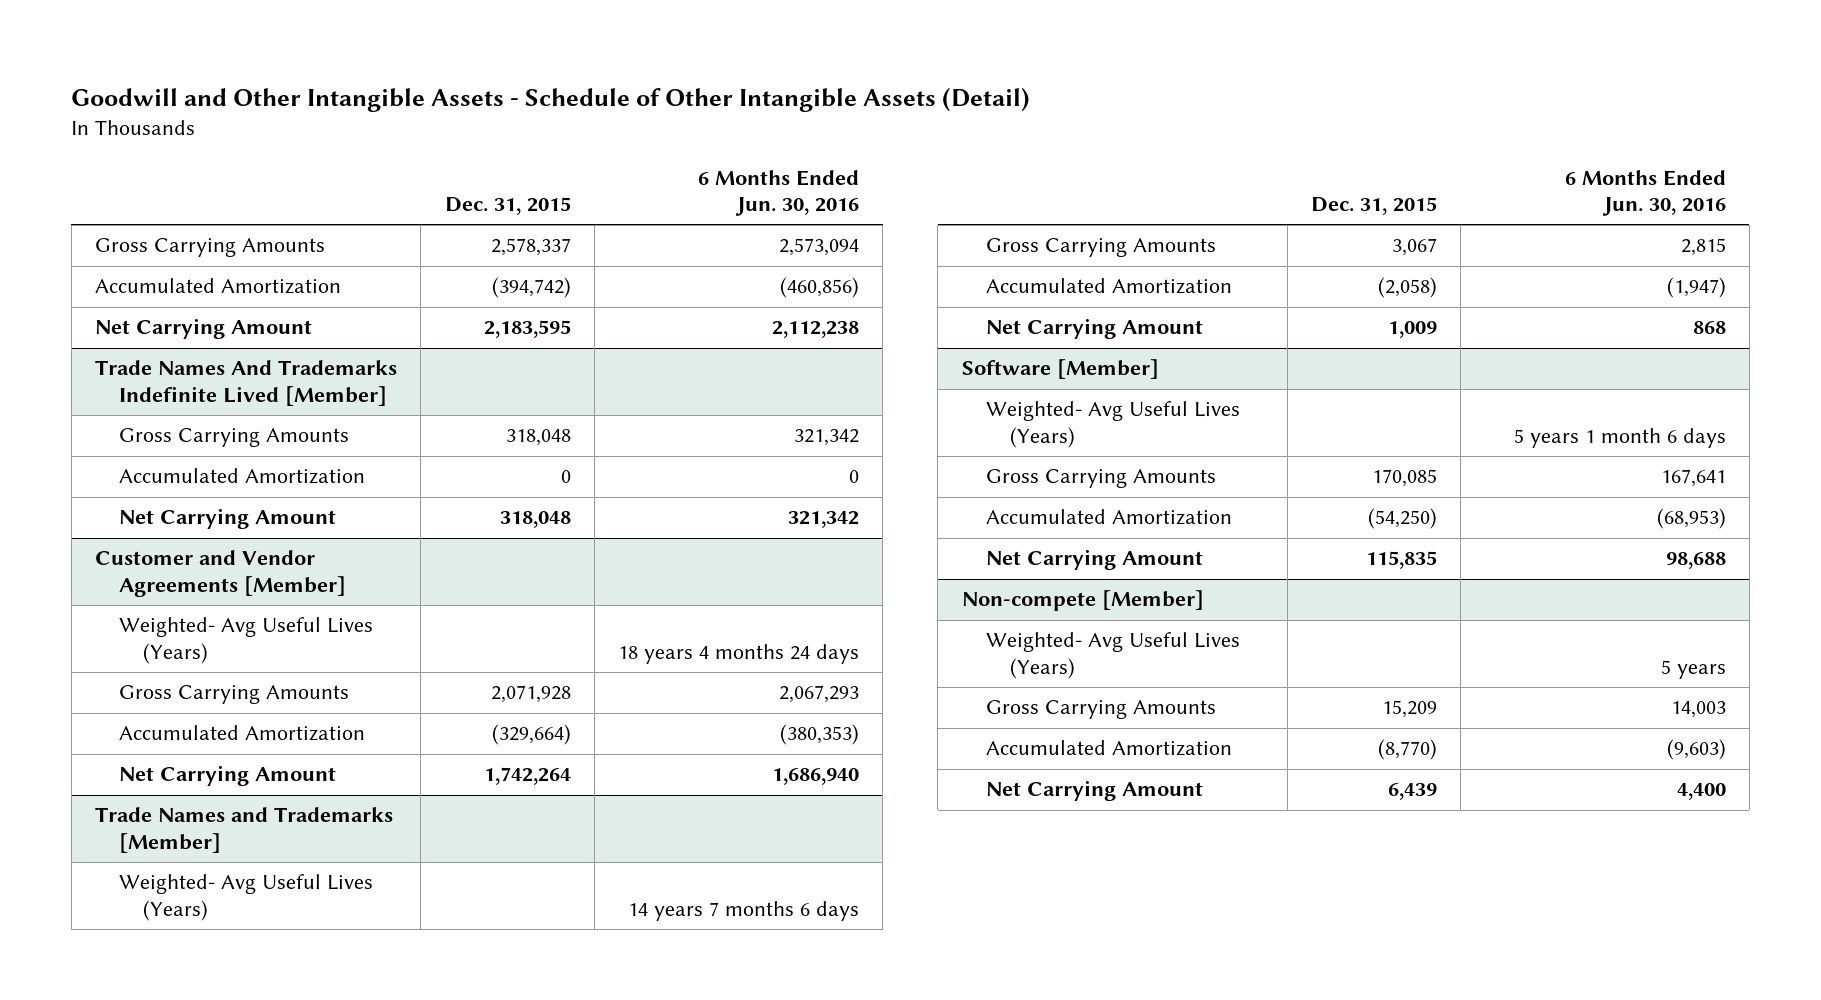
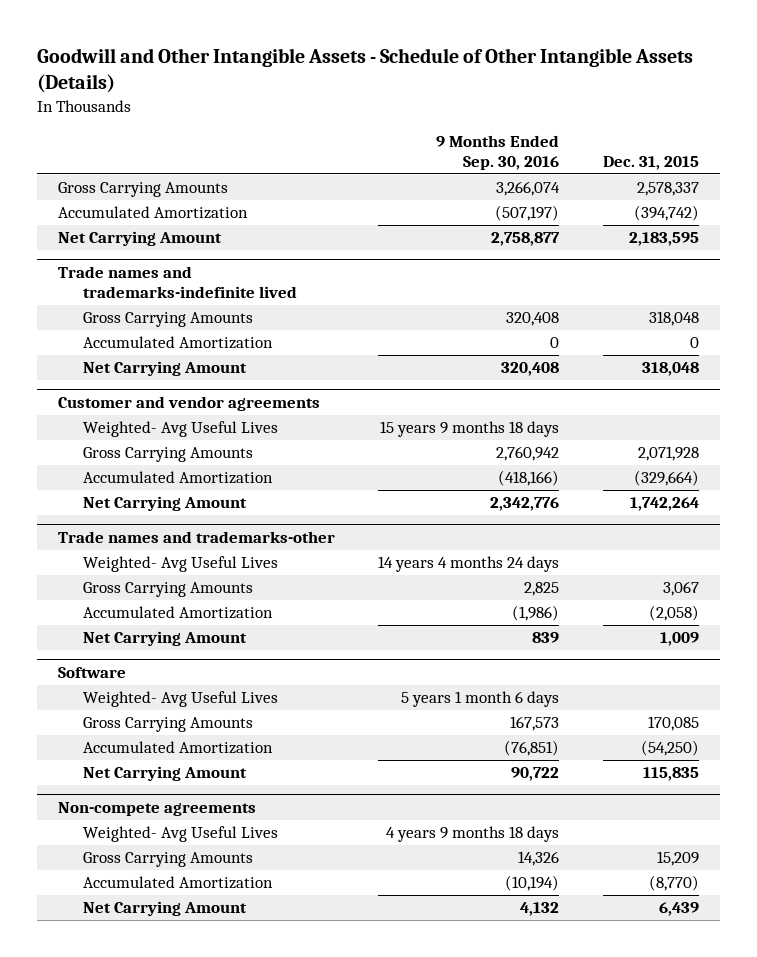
[71,86,1031,112] Goodwill and Other Intangible Assets - Schedule of Other Intangible Assets (Detail) -> [36,47,693,94] Goodwill and Other Intangible Assets - Schedule of Other Intangible Assets (Details)
[698,169,860,217] 6 Months Ended Jun. 30, 2016 -> none
none -> [436,135,560,171] 9 Months Ended Sep. 30, 2016
[95,360,398,406] Trade Names And Trademarks Indefinite Lived [Member] -> [58,266,297,298] Trade names and trademarks-indefinite lived
[95,550,347,597] Customer and Vendor Agreements [Member] -> [58,396,321,412] Customer and vendor agreements
[119,617,374,664] Weighted- Avg Useful Lives (Years) -> [82,421,278,438] Weighted- Avg Useful Lives
[95,807,394,853] Trade Names and Trademarks [Member] -> [58,531,336,544] Trade names and trademarks-other
[119,874,374,921] Weighted- Avg Useful Lives (Years) -> [82,556,278,573] Weighted- Avg Useful Lives
[961,359,1159,380] Software [Member] -> [58,667,127,679] Software
[985,401,1240,448] Weighted- Avg Useful Lives (Years) -> [82,691,278,708] Weighted- Avg Useful Lives
[961,590,1204,612] Non-compete [Member] -> [58,802,257,817] Non-compete agreements
[985,632,1240,679] Weighted- Avg Useful Lives (Years) -> [82,826,278,843] Weighted- Avg Useful Lives

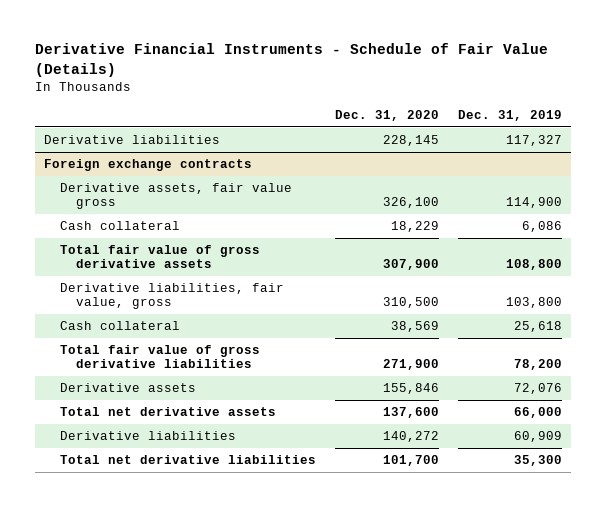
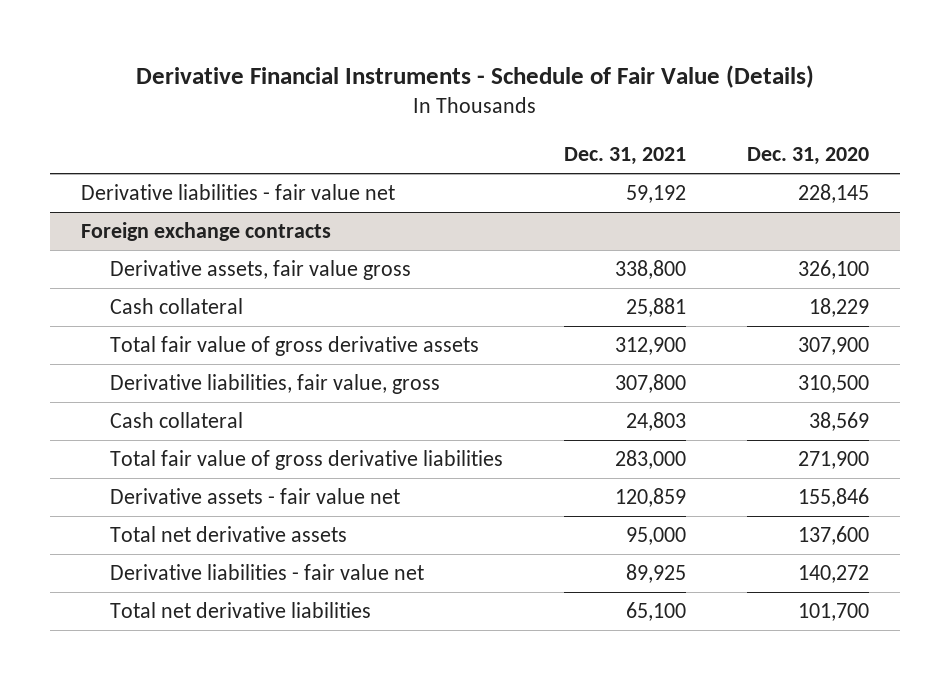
[457,110,562,122] Dec. 31, 2019 -> none
none -> [564,147,687,166] Dec. 31, 2021
[44,134,221,144] Derivative liabilities -> [80,184,395,201] Derivative liabilities - fair value net
[60,382,197,392] Derivative assets -> [110,488,401,505] Derivative assets - fair value net
[60,430,237,440] Derivative liabilities -> [110,564,425,581] Derivative liabilities - fair value net

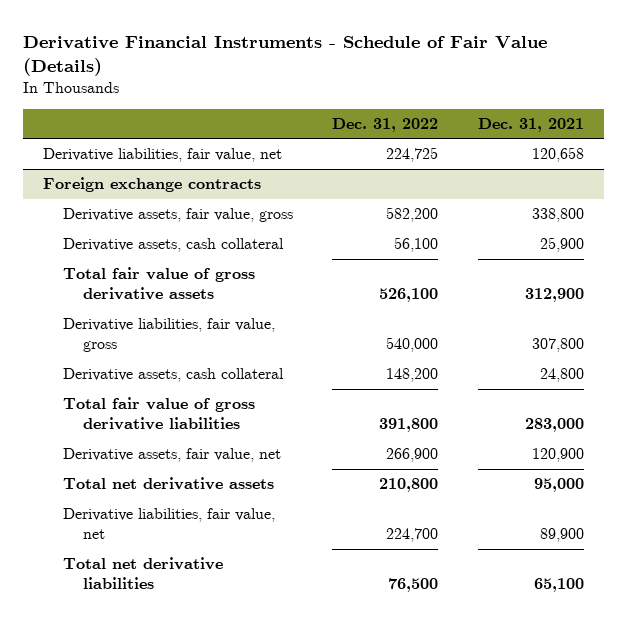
[747,147,870,166] Dec. 31, 2020 -> none
none -> [332,117,439,132] Dec. 31, 2022
[80,184,395,201] Derivative liabilities - fair value net -> [43,148,283,163] Derivative liabilities, fair value, net
[626,185,687,204] 59,192 -> [531,147,584,163] 120,658
[110,260,412,281] Derivative assets, fair value gross -> [62,208,293,223] Derivative assets, fair value, gross
[110,298,244,315] Cash collateral -> [62,238,284,253] Derivative assets, cash collateral
[626,298,687,318] 25,881 -> [539,237,584,253] 25,900
[110,412,244,429] Cash collateral -> [62,368,284,383] Derivative assets, cash collateral
[626,412,687,432] 24,803 -> [539,368,584,383] 24,800
[110,488,401,505] Derivative assets - fair value net -> [62,448,281,463] Derivative assets, fair value, net
[615,488,687,508] 120,859 -> [531,448,584,463] 120,900
[110,564,425,581] Derivative liabilities - fair value net -> [62,508,275,540] Derivative liabilities, fair value, net
[626,564,687,584] 89,925 -> [539,528,584,543] 89,900

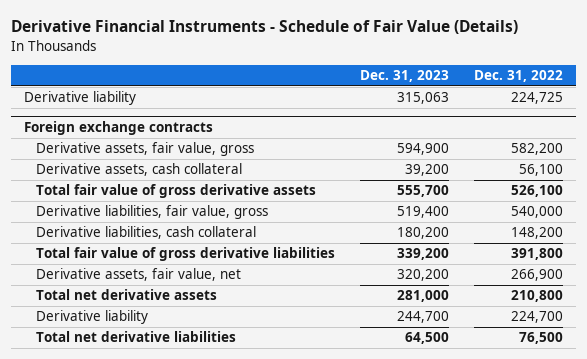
[477,117,584,132] Dec. 31, 2021 -> none
none -> [360,69,450,82] Dec. 31, 2023
[43,148,283,163] Derivative liabilities, fair value, net -> [23,91,136,106] Derivative liability
[62,368,284,383] Derivative assets, cash collateral -> [36,226,257,240] Derivative liabilities, cash collateral
[62,508,275,540] Derivative liabilities, fair value, net -> [36,310,149,325] Derivative liability

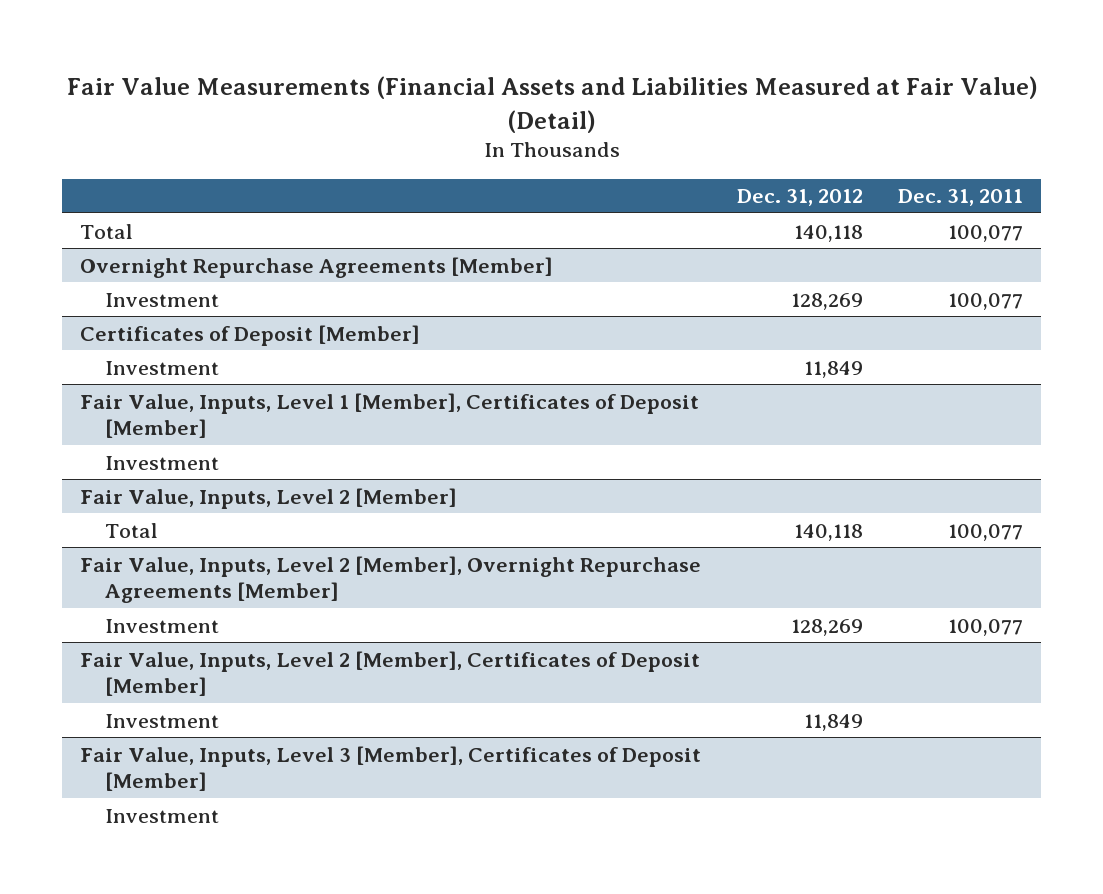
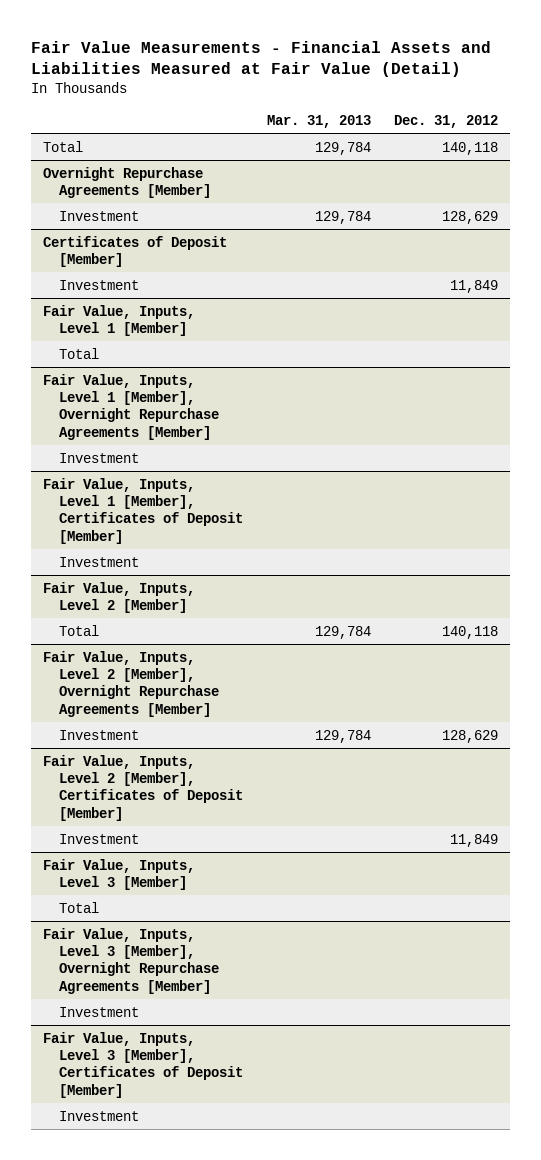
[66,76,1038,133] Fair Value Measurements (Financial Assets and Liabilities Measured at Fair Value) (Detail) -> [30,40,491,78] Fair Value Measurements - Financial Assets and Liabilities Measured at Fair Value (Detail)
[897,189,1023,207] Dec. 31, 2011 -> none
none -> [266,115,371,129] Mar. 31, 2013
[790,292,863,310] 128,269 -> [442,210,499,224] 128,629
none -> [42,304,195,336] Fair Value, Inputs, Level 1 [Member]
none -> [58,347,99,359] Total
none -> [42,373,219,440] Fair Value, Inputs, Level 1 [Member], Overnight Repurchase Agreements [Member]
none -> [58,452,139,463] Investment
[790,618,863,636] 128,269 -> [442,729,499,743] 128,629
none -> [42,858,195,890] Fair Value, Inputs, Level 3 [Member]
none -> [58,901,99,913] Total
none -> [42,927,219,994] Fair Value, Inputs, Level 3 [Member], Overnight Repurchase Agreements [Member]
none -> [58,1006,139,1017] Investment

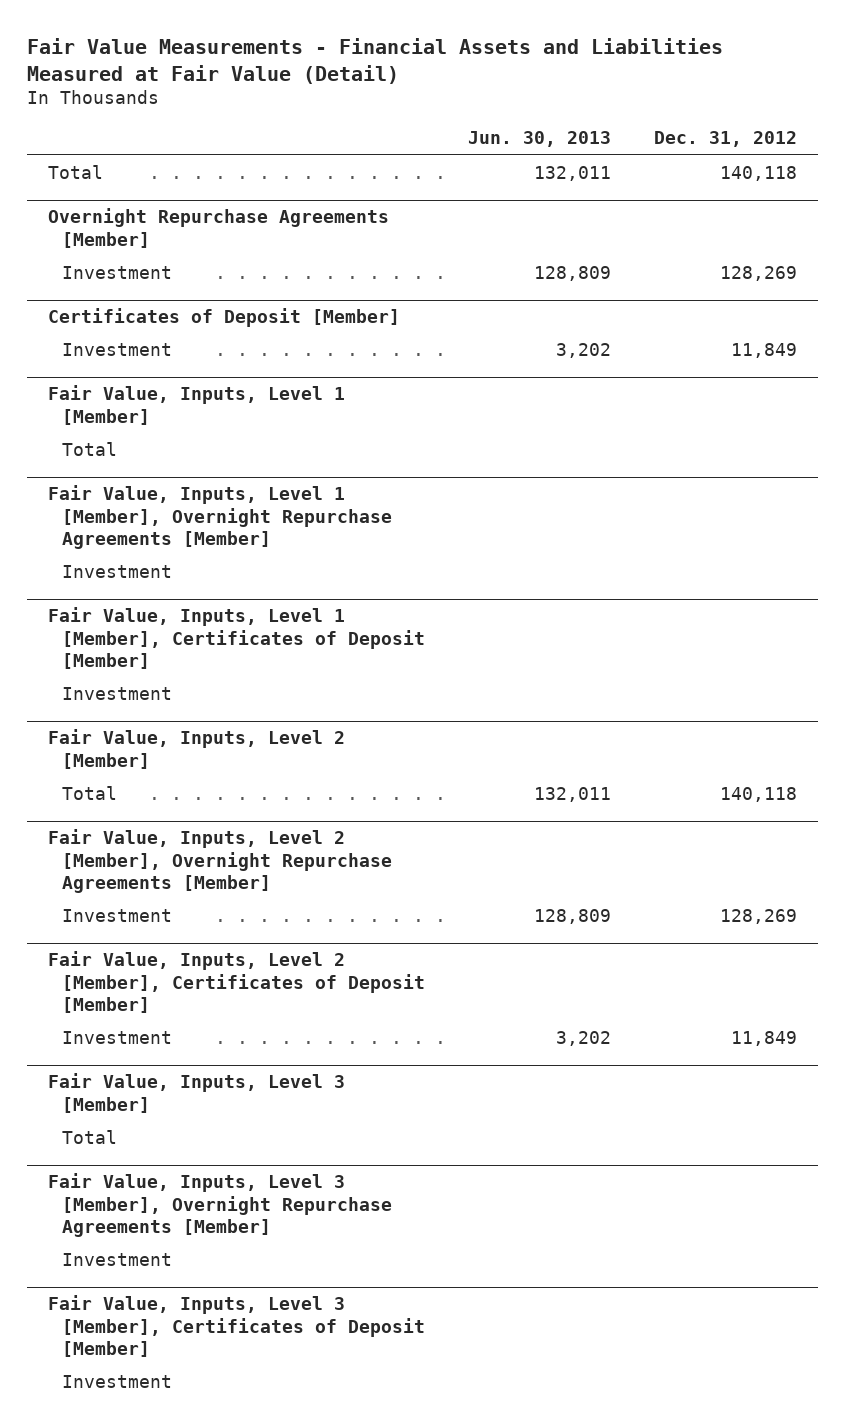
[266,115,371,129] Mar. 31, 2013 -> none
none -> [467,131,611,148] Jun. 30, 2013
[442,210,499,224] 128,629 -> [719,265,797,281] 128,269
[442,729,499,743] 128,629 -> [719,908,797,924] 128,269

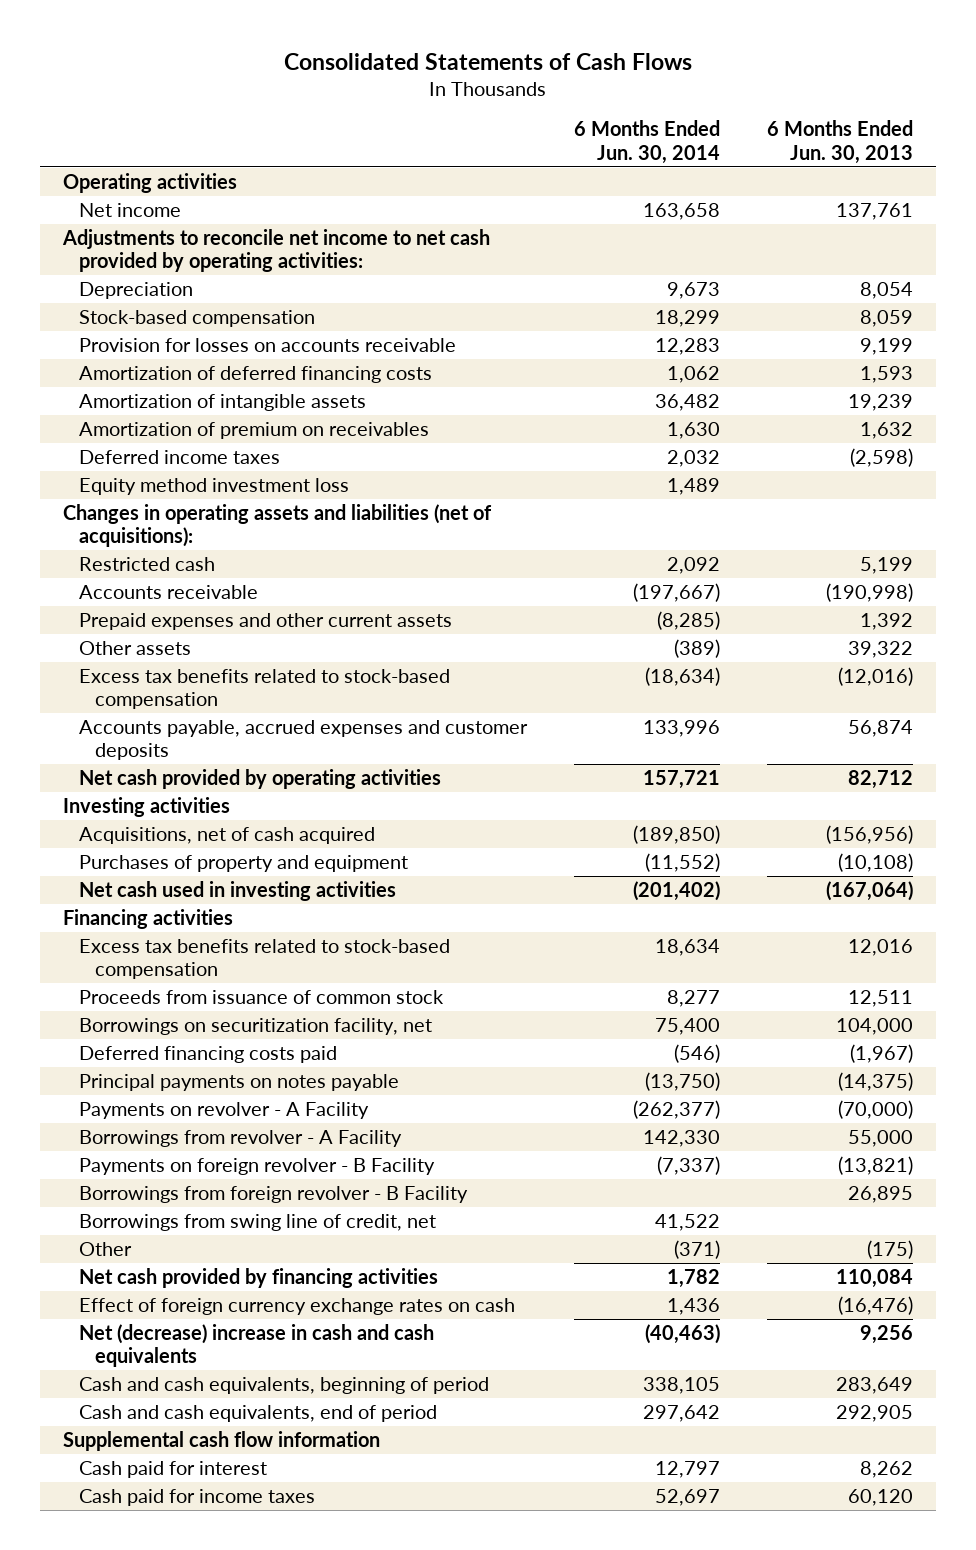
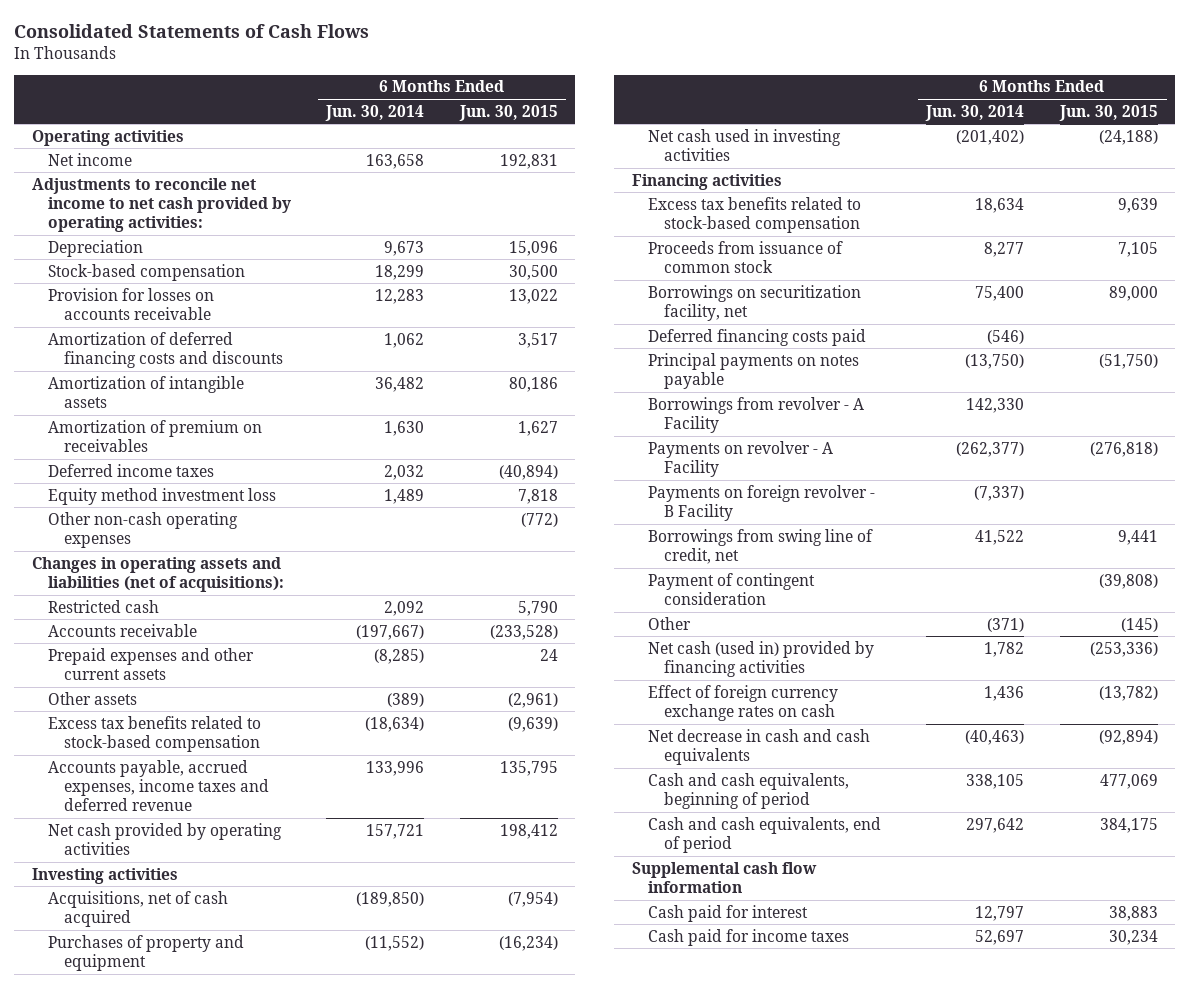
[766,120,913,164] 6 Months Ended Jun. 30, 2013 -> none
none -> [458,104,558,121] Jun. 30, 2015
[78,365,432,383] Amortization of deferred financing costs -> [48,331,284,369] Amortization of deferred financing costs and discounts
none -> [48,511,239,549] Other non-cash operating expenses
[78,719,528,761] Accounts payable, accrued expenses and customer deposits -> [48,759,270,812] Accounts payable, accrued expenses, income taxes and deferred revenue
[78,1101,369,1119] Payments on revolver - A Facility -> [648,440,834,478] Payments on revolver - A Facility
[78,1185,468,1203] Borrowings from foreign revolver - B Facility -> none
none -> [648,572,816,606] Payment of contingent consideration
[78,1267,438,1288] Net cash provided by financing activities -> [648,640,875,678] Net cash (used in) provided by financing activities
[78,1323,434,1368] Net (decrease) increase in cash and cash equivalents -> [648,728,871,766] Net decrease in cash and cash equivalents

